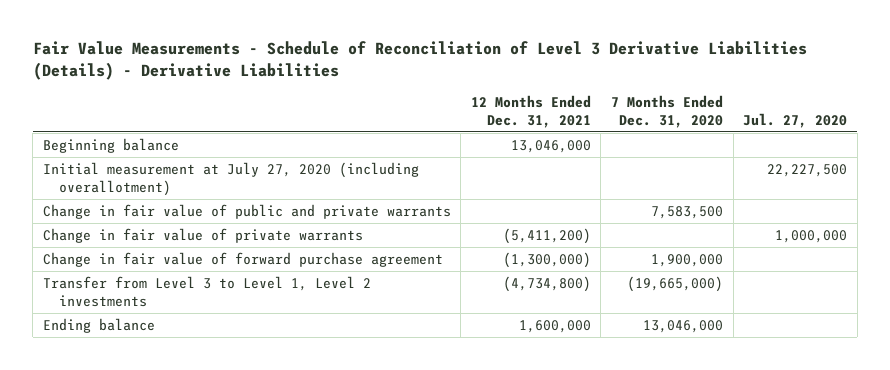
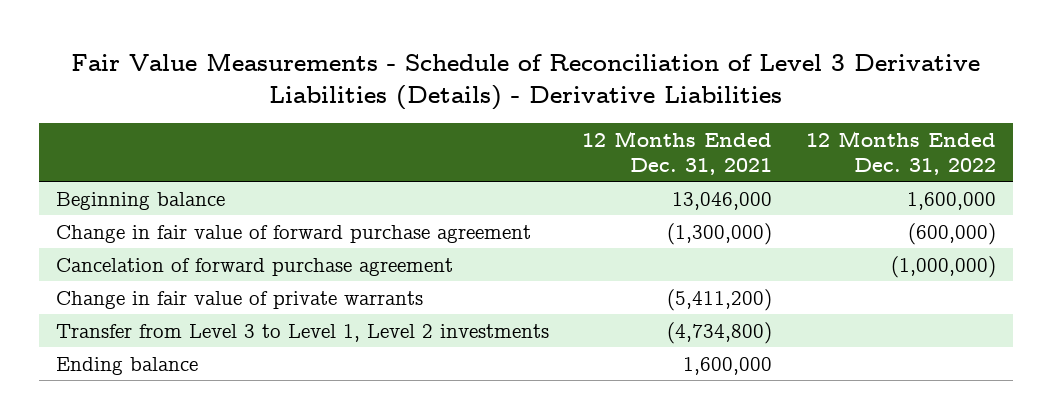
[610,94,723,128] 7 Months Ended Dec. 31, 2020 -> none
[743,112,848,128] Jul. 27, 2020 -> none
none -> [805,131,996,175] 12 Months Ended Dec. 31, 2022
[42,162,419,196] Initial measurement at July 27, 2020 (including overallotment) -> none
[42,204,451,220] Change in fair value of public and private warrants -> none
none -> [55,257,453,276] Cancelation of forward purchase agreement
[42,228,363,244] Change in fair value of private warrants -> [55,290,423,309] Change in fair value of private warrants

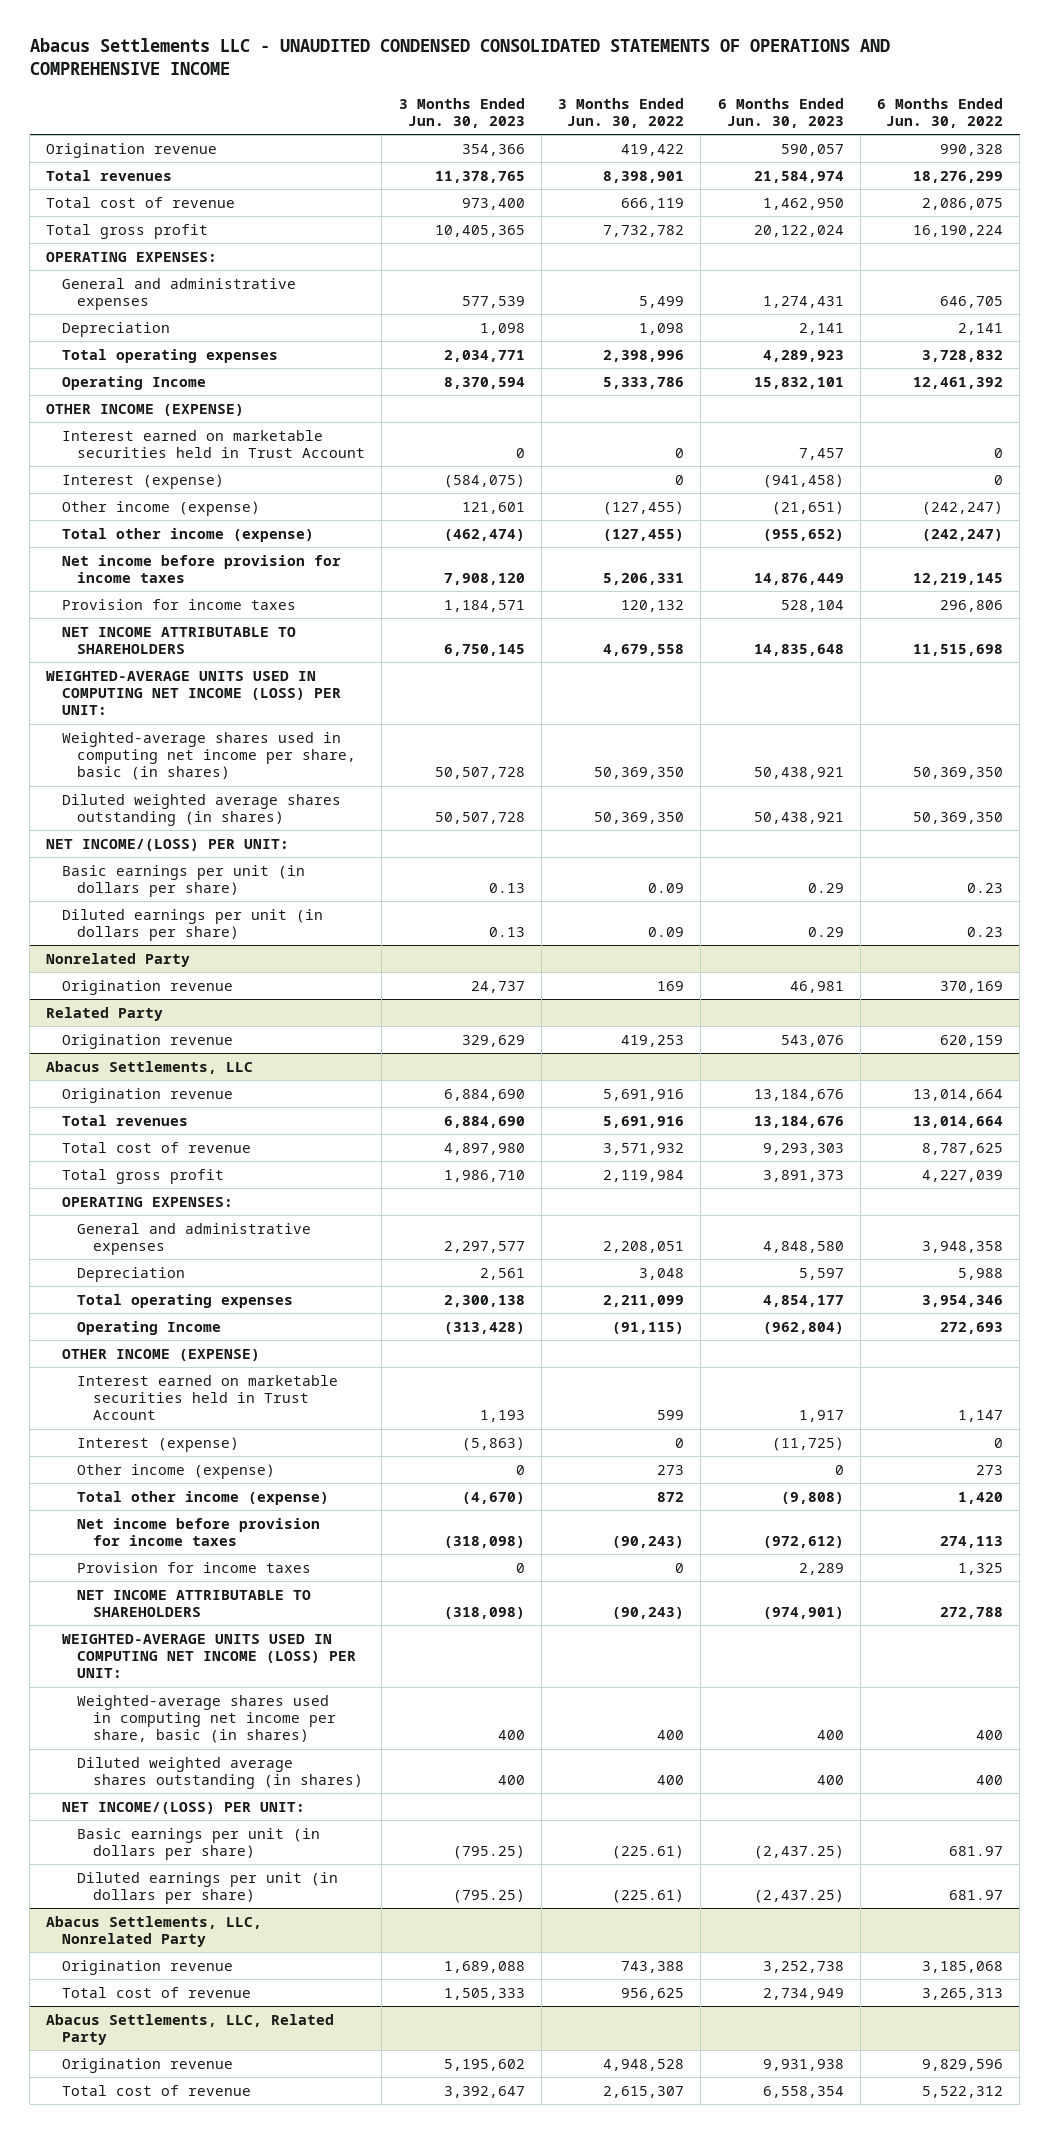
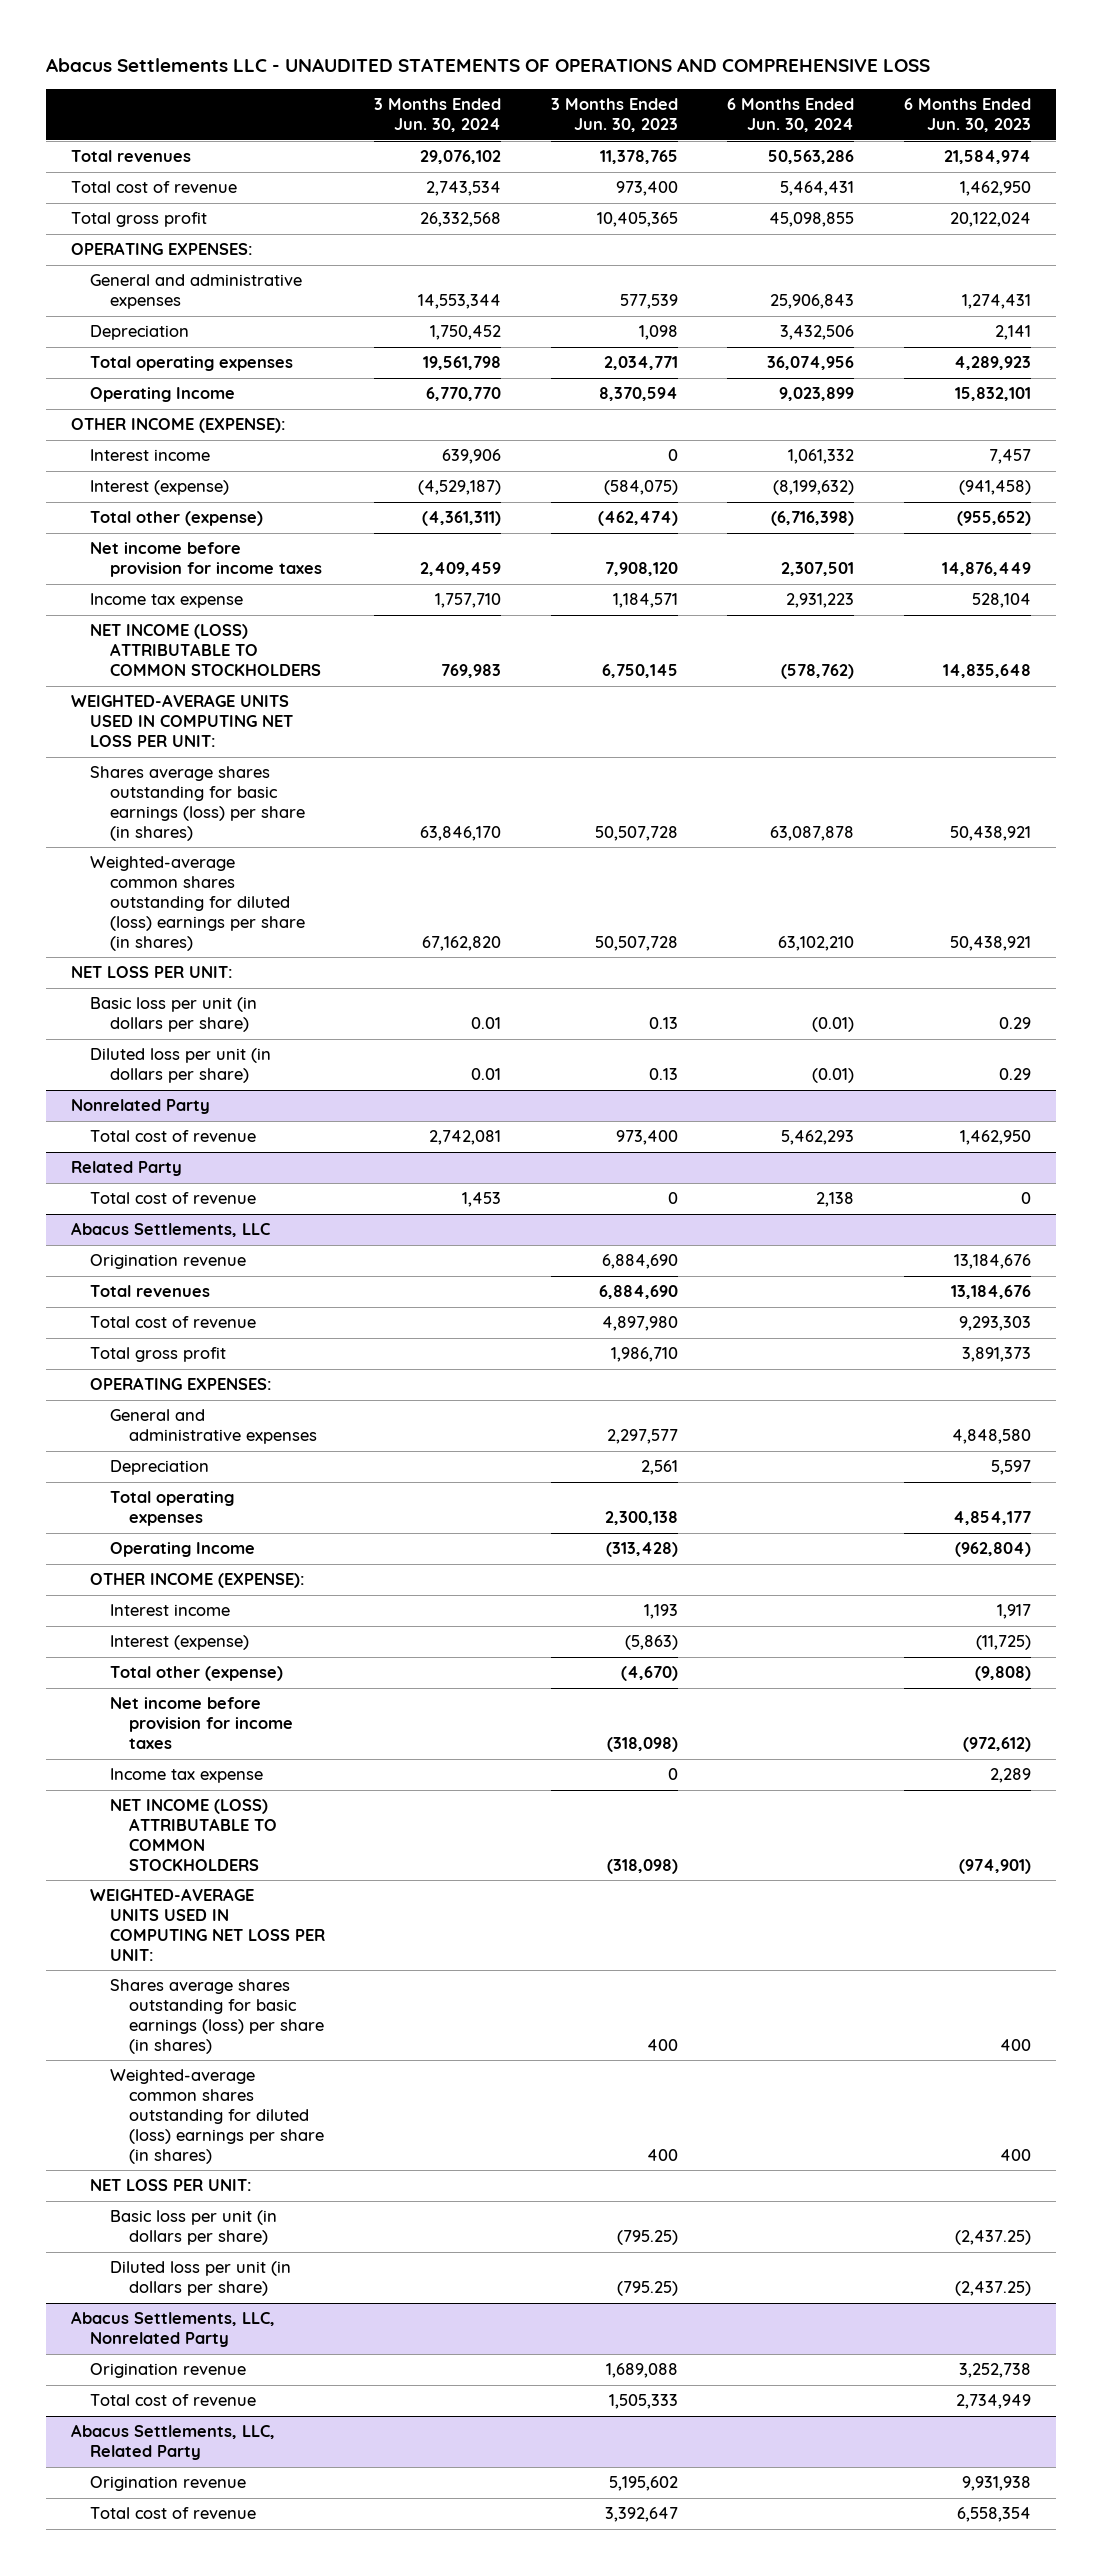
[29,38,890,76] Abacus Settlements LLC - UNAUDITED CONDENSED CONSOLIDATED STATEMENTS OF OPERATIONS AND COMPREHENSIVE INCOME -> [46,58,931,73] Abacus Settlements LLC - UNAUDITED STATEMENTS OF OPERATIONS AND COMPREHENSIVE LOSS
[558,97,685,128] 3 Months Ended Jun. 30, 2022 -> none
[877,97,1004,128] 6 Months Ended Jun. 30, 2022 -> none
none -> [374,98,502,133] 3 Months Ended Jun. 30, 2024
none -> [727,98,855,133] 6 Months Ended Jun. 30, 2024
[46,142,218,158] Origination revenue -> none
[46,403,245,416] OTHER INCOME (EXPENSE) -> [71,418,287,434] OTHER INCOME (EXPENSE):
[61,429,366,459] Interest earned on marketable securities held in Trust Account -> [90,449,211,462] Interest income
[61,500,260,516] Other income (expense) -> none
[61,527,314,542] Total other income (expense) -> [90,511,264,527] Total other (expense)
[61,598,296,610] Provision for income taxes -> [90,593,244,609] Income tax expense
[61,626,296,655] NET INCOME ATTRIBUTABLE TO SHAREHOLDERS -> [90,624,321,677] NET INCOME (LOSS) ATTRIBUTABLE TO COMMON STOCKHOLDERS
[46,670,341,716] WEIGHTED-AVERAGE UNITS USED IN COMPUTING NET INCOME (LOSS) PER UNIT: -> [71,694,294,748] WEIGHTED-AVERAGE UNITS USED IN COMPUTING NET LOSS PER UNIT:
[61,731,357,781] Weighted-average shares used in computing net income per share, basic (in shares) -> [90,766,305,841] Shares average shares outstanding for basic earnings (loss) per share (in shares)
[61,793,341,827] Diluted weighted average shares outstanding (in shares) -> [90,856,305,951] Weighted-average common shares outstanding for diluted (loss) earnings per share (in shares)
[46,838,290,851] NET INCOME/(LOSS) PER UNIT: -> [71,966,234,979] NET LOSS PER UNIT:
[61,864,305,898] Basic earnings per unit (in dollars per share) -> [90,997,258,1033] Basic loss per unit (in dollars per share)
[61,908,323,942] Diluted earnings per unit (in dollars per share) -> [90,1048,272,1084] Diluted loss per unit (in dollars per share)
[61,979,233,995] Origination revenue -> none
none -> [90,1130,257,1143] Total cost of revenue
[61,1033,233,1049] Origination revenue -> none
none -> [90,1192,257,1205] Total cost of revenue
[61,1348,260,1361] OTHER INCOME (EXPENSE) -> [90,1573,306,1589] OTHER INCOME (EXPENSE):
[77,1374,339,1421] Interest earned on marketable securities held in Trust Account -> [109,1604,230,1617] Interest income
[77,1463,276,1479] Other income (expense) -> none
[77,1490,330,1505] Total other income (expense) -> [109,1666,283,1682] Total other (expense)
[77,1561,312,1573] Provision for income taxes -> [109,1768,263,1784] Income tax expense
[77,1589,312,1618] NET INCOME ATTRIBUTABLE TO SHAREHOLDERS -> [109,1799,277,1871] NET INCOME (LOSS) ATTRIBUTABLE TO COMMON STOCKHOLDERS
[61,1633,357,1679] WEIGHTED-AVERAGE UNITS USED IN COMPUTING NET INCOME (LOSS) PER UNIT: -> [90,1888,325,1961] WEIGHTED-AVERAGE UNITS USED IN COMPUTING NET LOSS PER UNIT:
[77,1694,336,1744] Weighted-average shares used in computing net income per share, basic (in shares) -> [109,1979,324,2054] Shares average shares outstanding for basic earnings (loss) per share (in shares)
[77,1756,363,1790] Diluted weighted average shares outstanding (in shares) -> [109,2069,324,2164] Weighted-average common shares outstanding for diluted (loss) earnings per share (in shares)
[61,1801,305,1814] NET INCOME/(LOSS) PER UNIT: -> [90,2179,253,2192] NET LOSS PER UNIT:
[77,1827,321,1861] Basic earnings per unit (in dollars per share) -> [109,2210,277,2246] Basic loss per unit (in dollars per share)
[77,1871,339,1905] Diluted earnings per unit (in dollars per share) -> [109,2261,291,2297] Diluted loss per unit (in dollars per share)

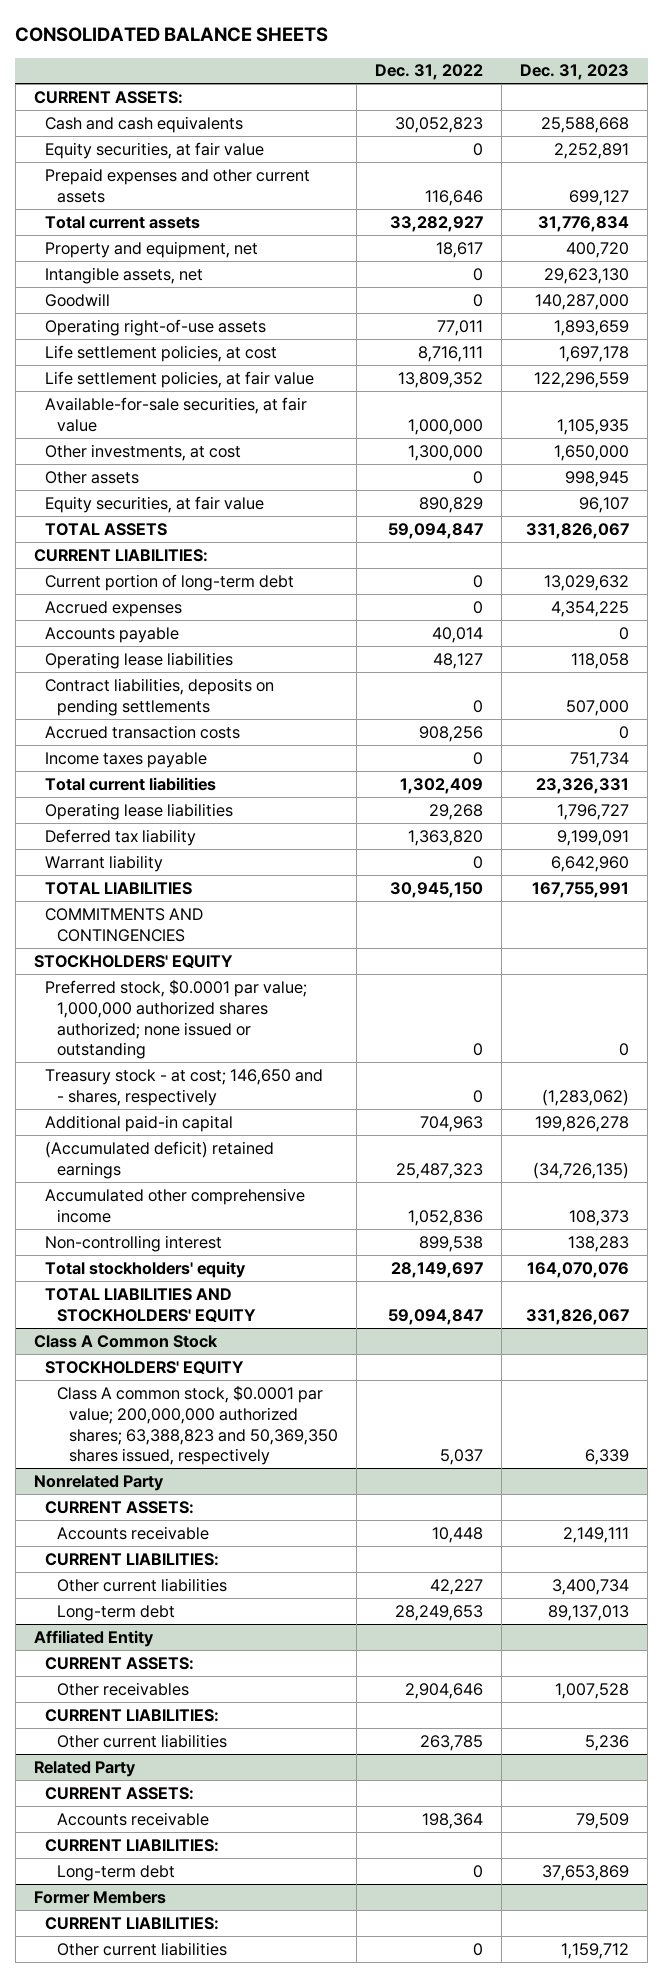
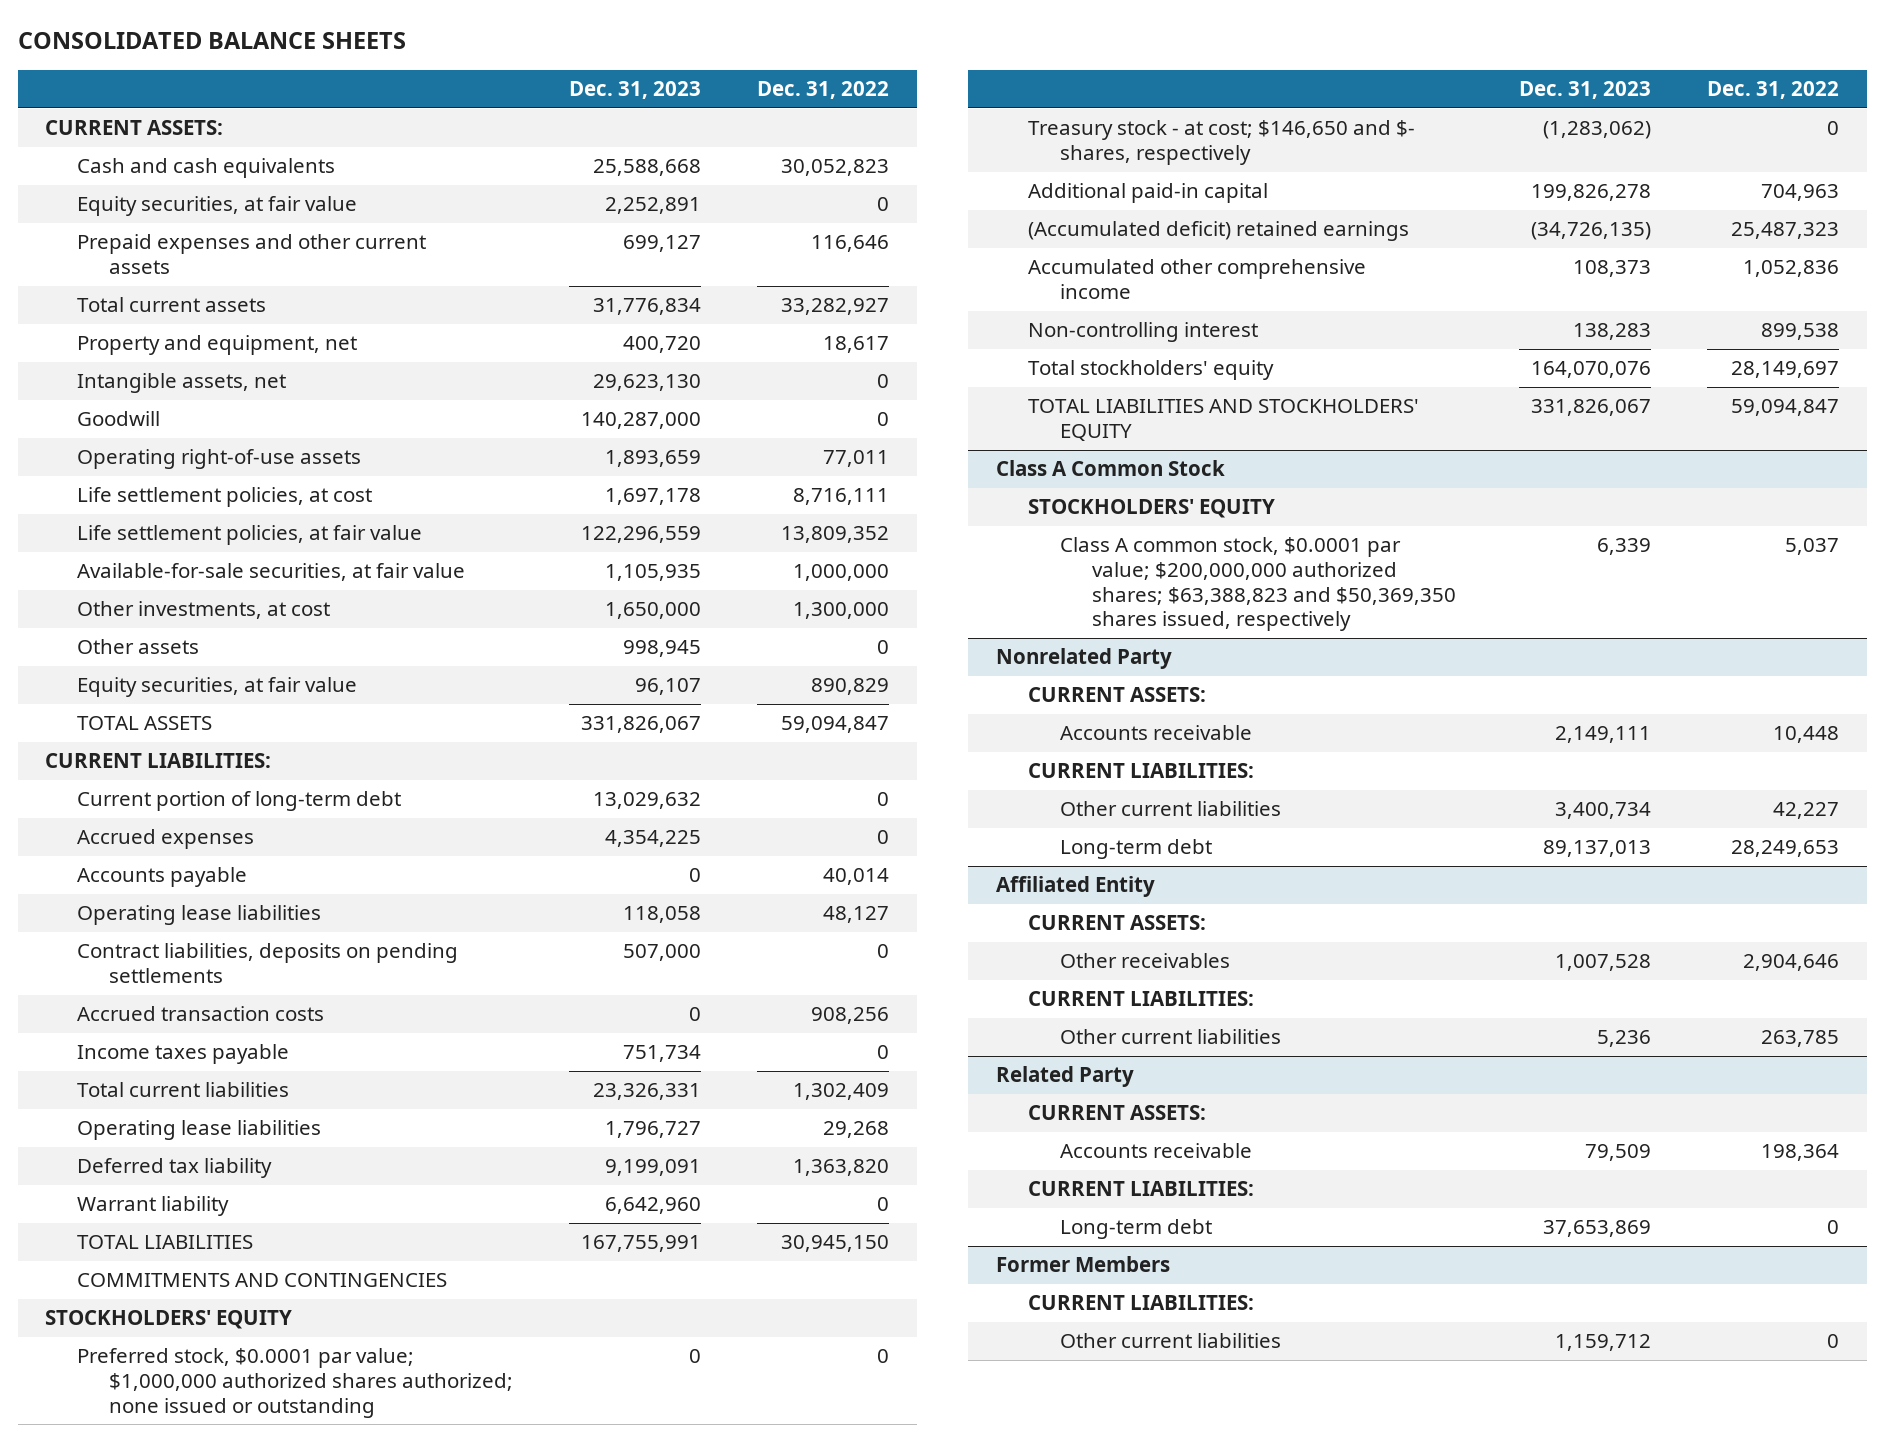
[45,978,308,1060] Preferred stock, $0.0001 par value; 1,000,000 authorized shares authorized; none issued or outstanding -> [77,1348,514,1418] Preferred stock, $0.0001 par value; $1,000,000 authorized shares authorized; none issued or outstanding
[45,1068,324,1106] Treasury stock - at cost; 146,650 and - shares, respectively -> [1027,120,1415,165] Treasury stock - at cost; $146,650 and $- shares, respectively
[57,1384,339,1466] Class A common stock, $0.0001 par value; 200,000,000 authorized shares; 63,388,823 and 50,369,350 shares issued, respectively -> [1059,537,1456,632] Class A common stock, $0.0001 par value; $200,000,000 authorized shares; $63,388,823 and $50,369,350 shares issued, respectively

